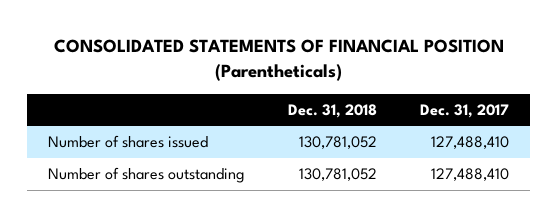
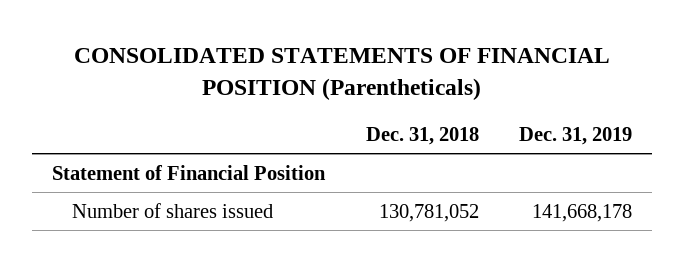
[419,103,509,118] Dec. 31, 2017 -> none
none -> [519,126,633,145] Dec. 31, 2019
none -> [52,164,327,180] Statement of Financial Position
[48,167,246,184] Number of shares outstanding -> none

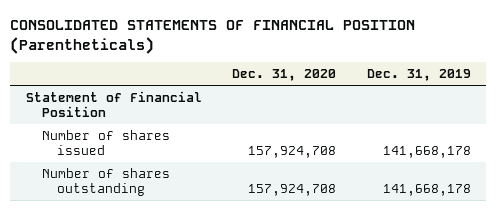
[365,126,479,145] Dec. 31, 2018 -> none
none -> [232,69,337,82] Dec. 31, 2020
none -> [41,167,170,196] Number of shares outstanding

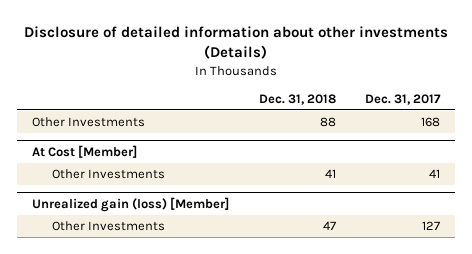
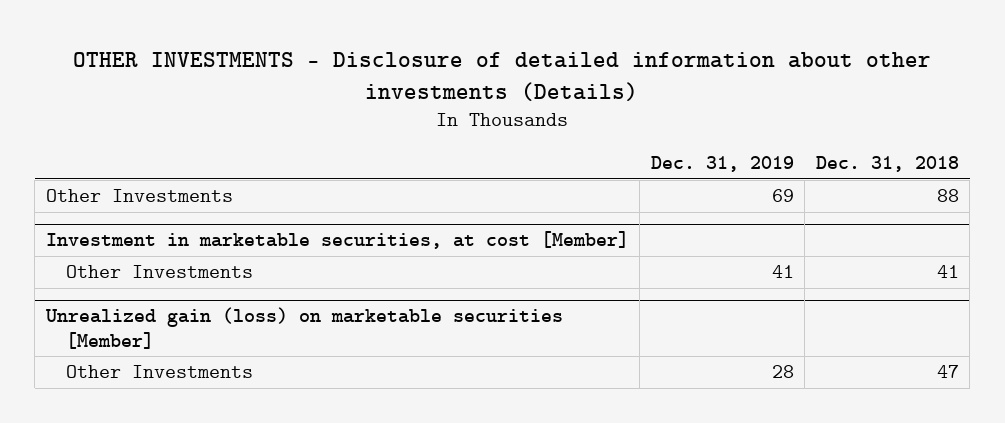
[24,26,449,60] Disclosure of detailed information about other investments (Details) -> [73,51,932,101] OTHER INVESTMENTS - Disclosure of detailed information about other investments (Details)
[365,93,442,105] Dec. 31, 2017 -> none
none -> [650,156,794,173] Dec. 31, 2019
[32,144,138,158] At Cost [Member] -> [45,231,629,250] Investment in marketable securities, at cost [Member]
[32,196,230,212] Unrealized gain (loss) [Member] -> [44,307,563,349] Unrealized gain (loss) on marketable securities [Member]

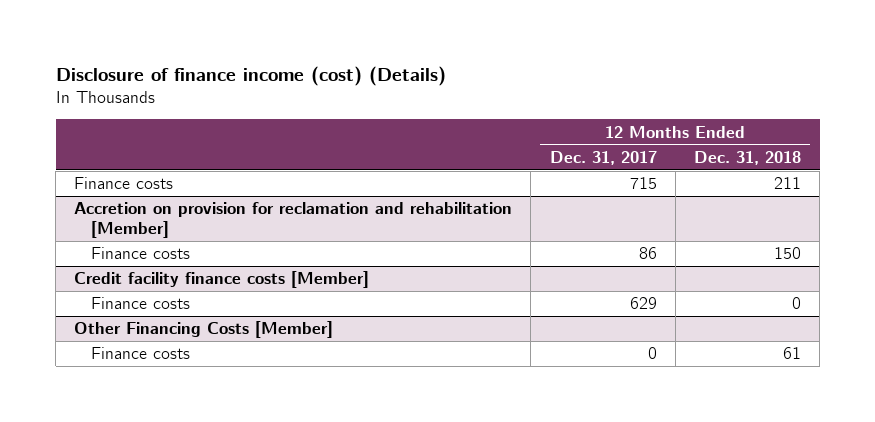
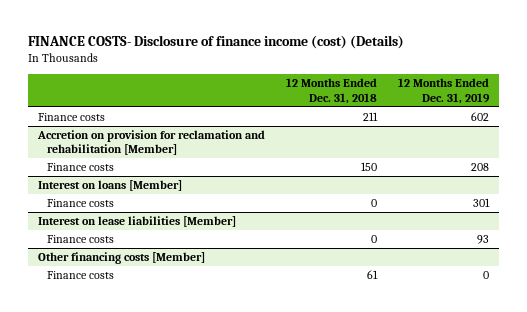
[55,65,446,86] Disclosure of finance income (cost) (Details) -> [27,35,404,50] FINANCE COSTS- Disclosure of finance income (cost) (Details)
[549,150,657,165] Dec. 31, 2017 -> none
none -> [397,78,490,104] 12 Months Ended Dec. 31, 2019
[74,271,370,289] Credit facility finance costs [Member] -> none
none -> [38,180,183,192] Interest on loans [Member]
none -> [38,216,237,228] Interest on lease liabilities [Member]
none -> [47,235,115,244] Finance costs
[74,321,334,339] Other Financing Costs [Member] -> [38,252,206,265] Other financing costs [Member]

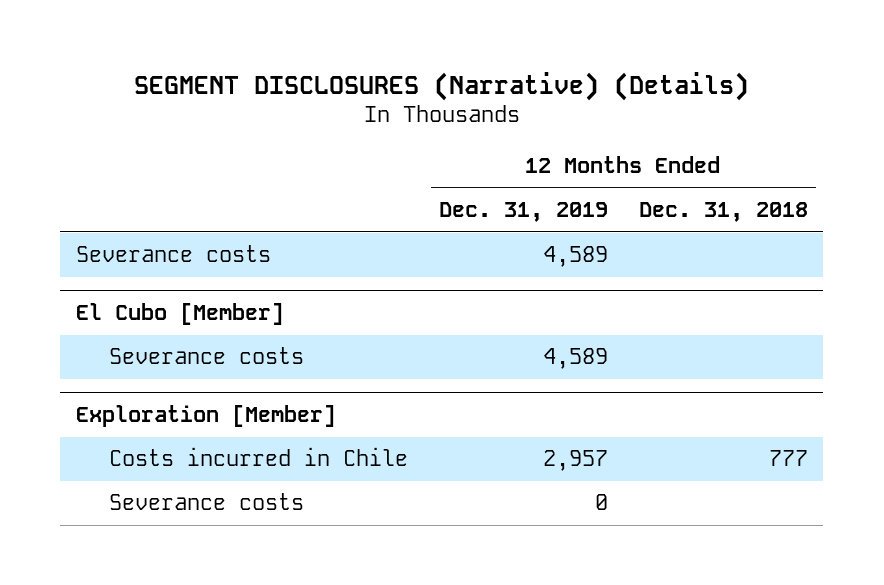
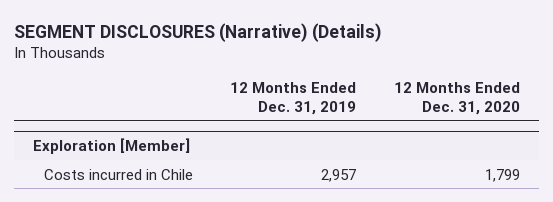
[638,202,808,223] Dec. 31, 2018 -> none
none -> [394,81,521,115] 12 Months Ended Dec. 31, 2020
[75,245,271,263] Severance costs -> none
[75,303,284,326] El Cubo [Member] -> none
[108,347,304,365] Severance costs -> none
[108,493,304,511] Severance costs -> none

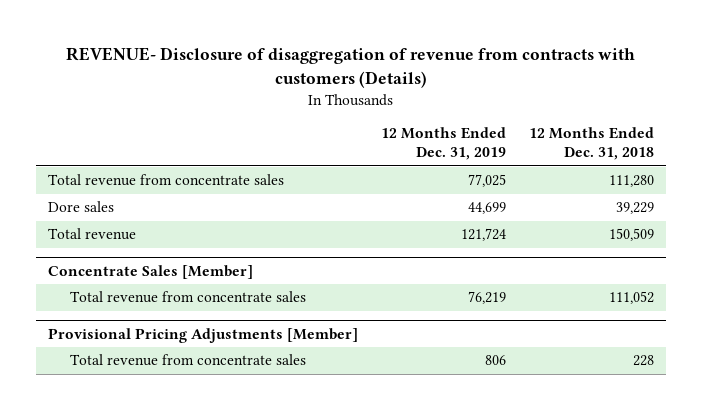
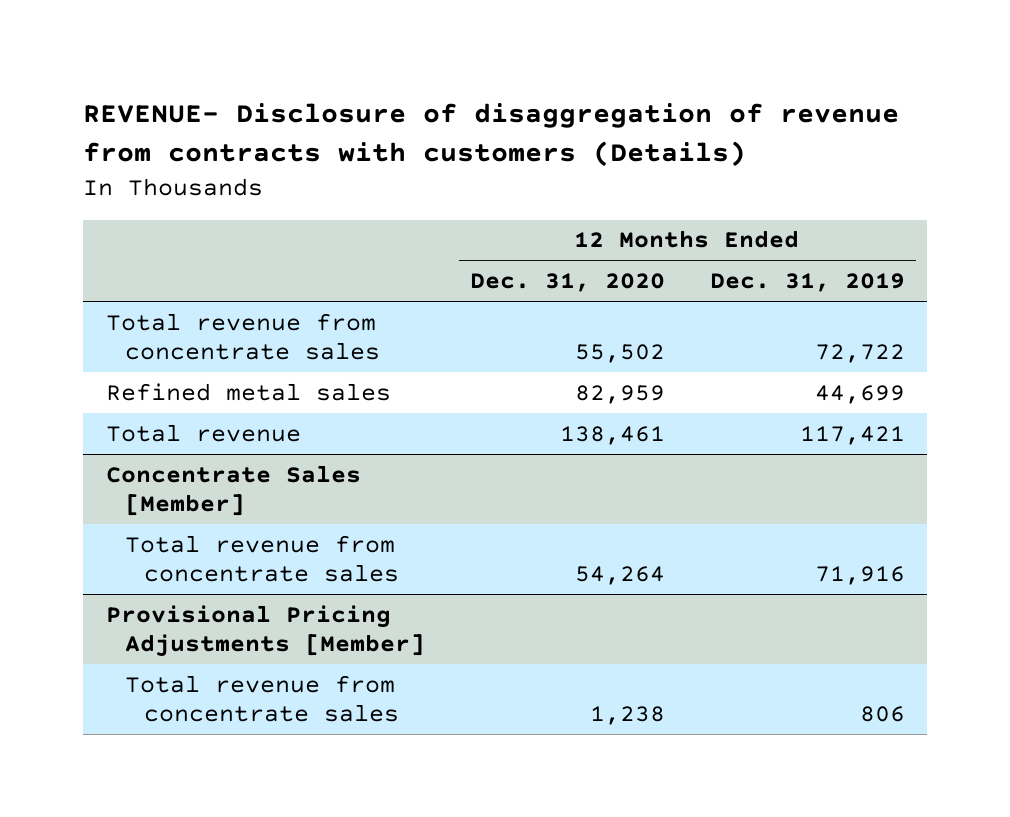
[529,127,655,161] 12 Months Ended Dec. 31, 2018 -> none
none -> [469,273,665,293] Dec. 31, 2020
[468,174,507,188] 77,025 -> [814,344,905,364] 72,722
[47,201,114,213] Dore sales -> [105,382,391,401] Refined metal sales
[461,228,507,242] 121,724 -> [799,425,905,445] 117,421
[468,291,507,305] 76,219 -> [814,566,905,586] 71,916

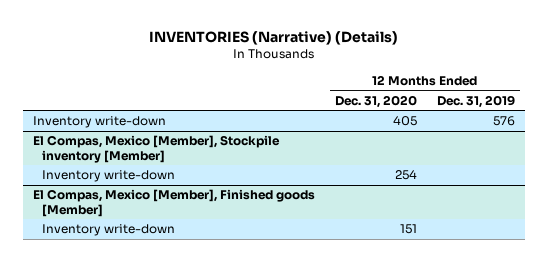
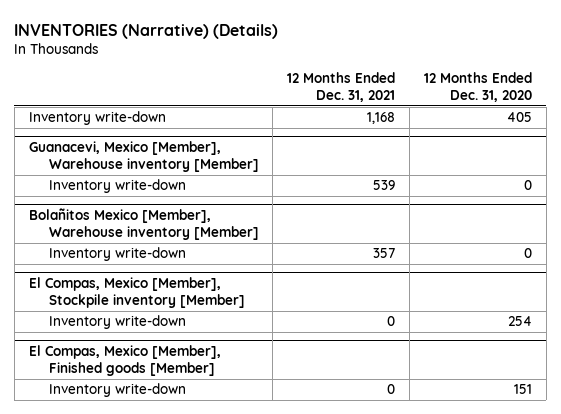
[436,94,515,108] Dec. 31, 2019 -> none
none -> [287,72,396,103] 12 Months Ended Dec. 31, 2021
none -> [28,140,259,173] Guanacevi, Mexico [Member], Warehouse inventory [Member]
none -> [48,179,186,194] Inventory write-down
none -> [28,207,259,241] Bolañitos Mexico [Member], Warehouse inventory [Member]
none -> [48,247,186,262] Inventory write-down

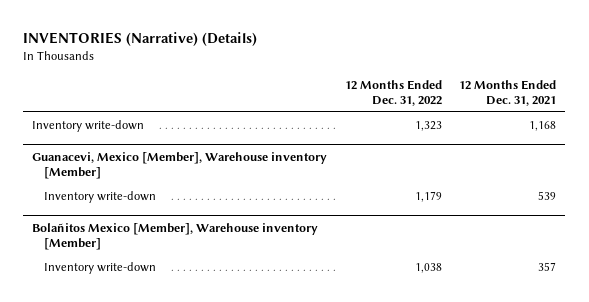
[423,72,532,103] 12 Months Ended Dec. 31, 2020 -> none
none -> [344,79,442,106] 12 Months Ended Dec. 31, 2022
[28,276,245,309] El Compas, Mexico [Member], Stockpile inventory [Member] -> none
[48,315,186,330] Inventory write-down -> none
[28,344,221,377] El Compas, Mexico [Member], Finished goods [Member] -> none
[48,383,186,398] Inventory write-down -> none

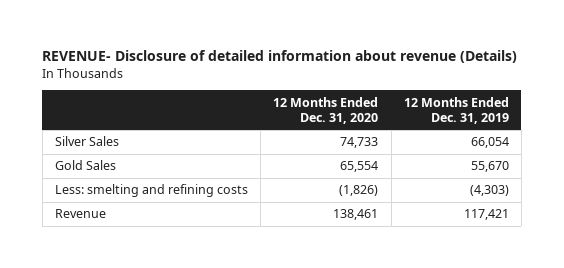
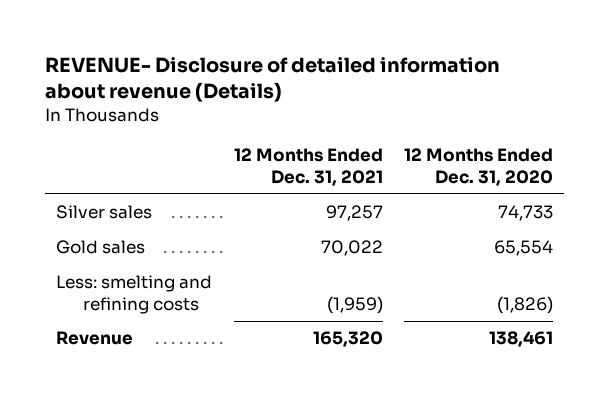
[403,96,509,124] 12 Months Ended Dec. 31, 2019 -> none
none -> [233,148,383,186] 12 Months Ended Dec. 31, 2021
[54,136,119,147] Silver Sales -> [56,205,153,220] Silver sales
[54,160,116,171] Gold Sales -> [56,240,146,255] Gold sales

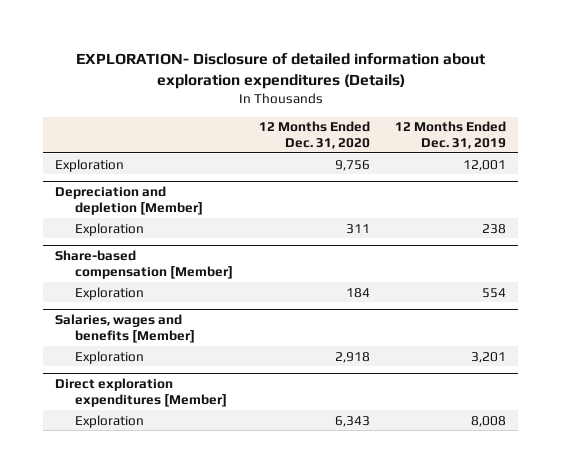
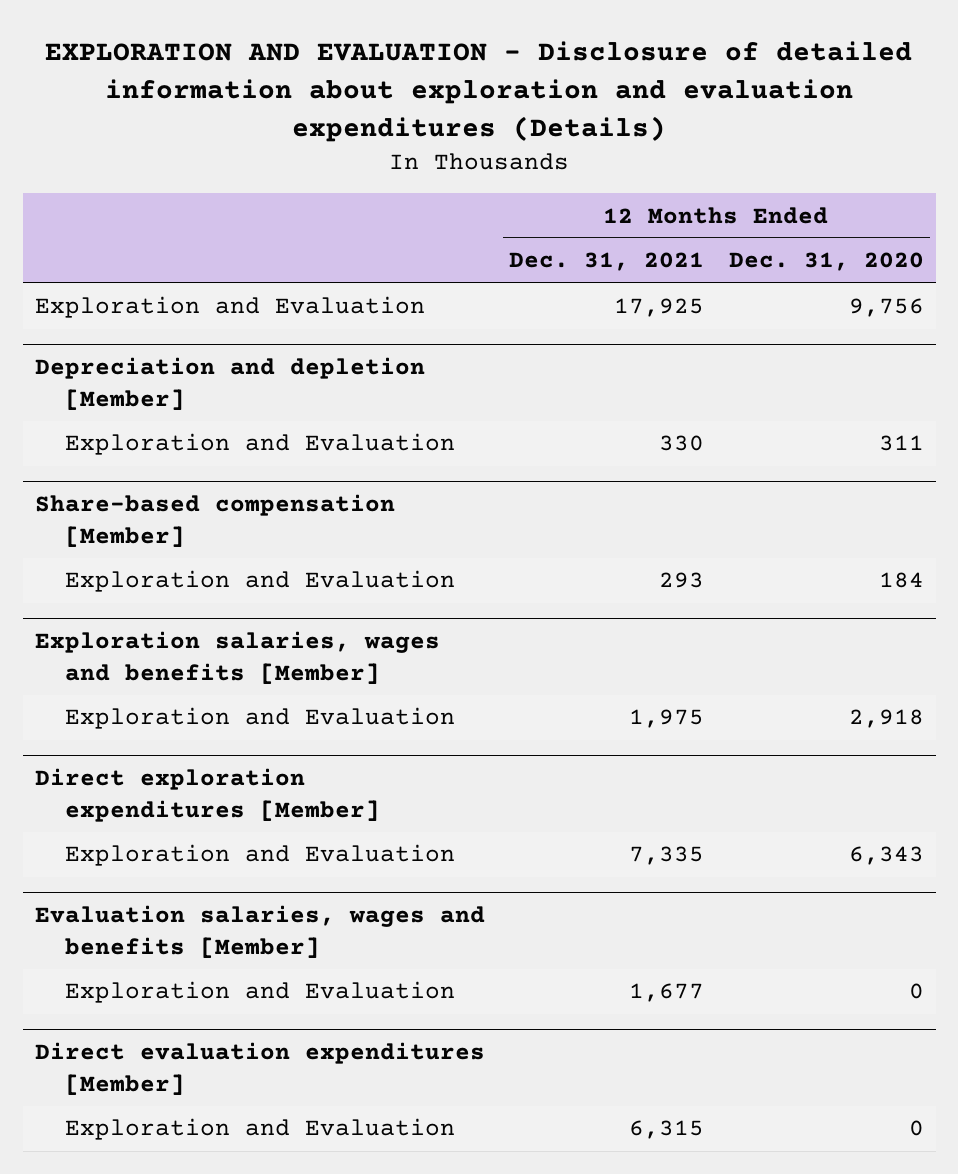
[75,52,485,89] EXPLORATION- Disclosure of detailed information about exploration expenditures (Details) -> [45,41,913,143] EXPLORATION AND EVALUATION - Disclosure of detailed information about exploration and evaluation expenditures (Details)
[394,121,506,150] 12 Months Ended Dec. 31, 2019 -> none
none -> [509,252,705,272] Dec. 31, 2021
[55,158,125,172] Exploration -> [34,296,425,319] Exploration and Evaluation
[75,222,145,236] Exploration -> [65,433,456,456] Exploration and Evaluation
[75,286,145,300] Exploration -> [65,570,456,593] Exploration and Evaluation
[55,314,196,344] Salaries, wages and benefits [Member] -> [34,631,440,684] Exploration salaries, wages and benefits [Member]
[75,350,145,364] Exploration -> [65,707,456,730] Exploration and Evaluation
[75,414,145,428] Exploration -> [65,844,456,867] Exploration and Evaluation
none -> [34,905,485,958] Evaluation salaries, wages and benefits [Member]
none -> [65,981,456,1004] Exploration and Evaluation
none -> [34,1042,485,1095] Direct evaluation expenditures [Member]
none -> [65,1118,456,1141] Exploration and Evaluation

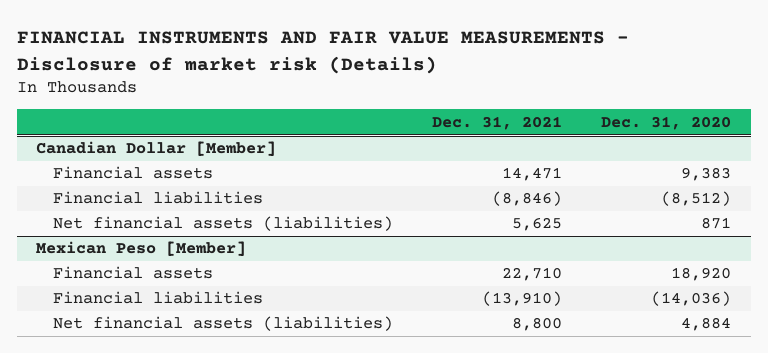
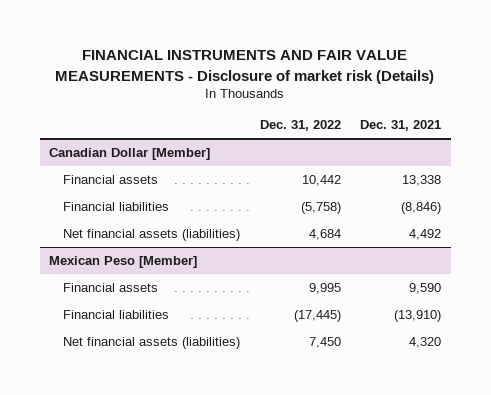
[601,115,732,130] Dec. 31, 2020 -> none
none -> [259,120,341,132] Dec. 31, 2022
[502,167,563,182] 14,471 -> [402,174,442,186] 13,338
[512,217,563,232] 5,625 -> [409,228,442,240] 4,492
[502,267,563,282] 22,710 -> [409,282,442,294] 9,590
[512,317,563,332] 8,800 -> [409,336,442,348] 4,320

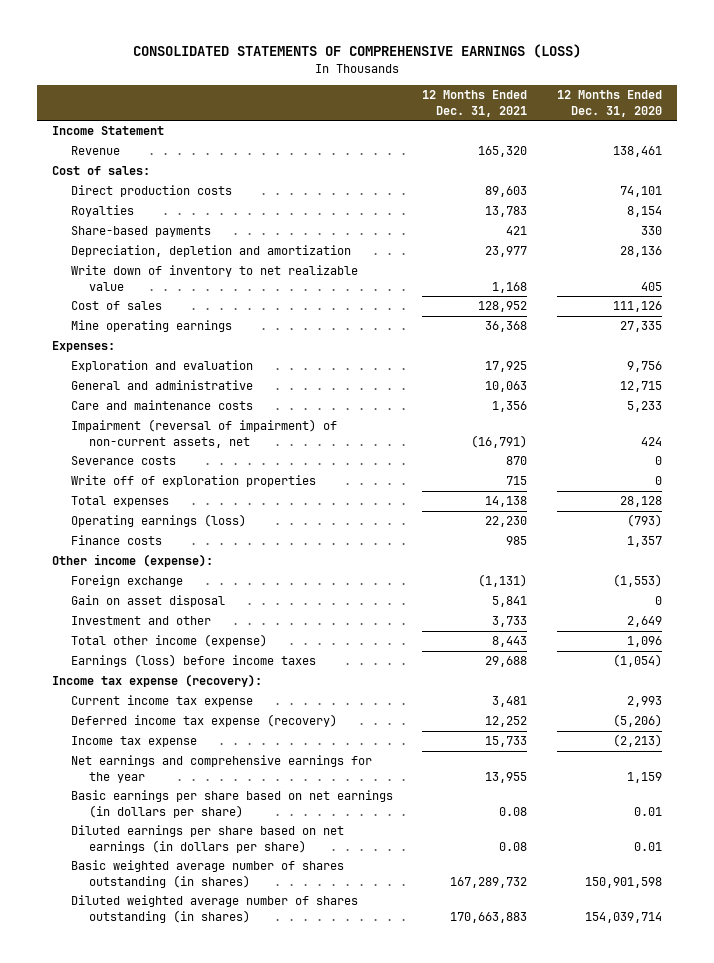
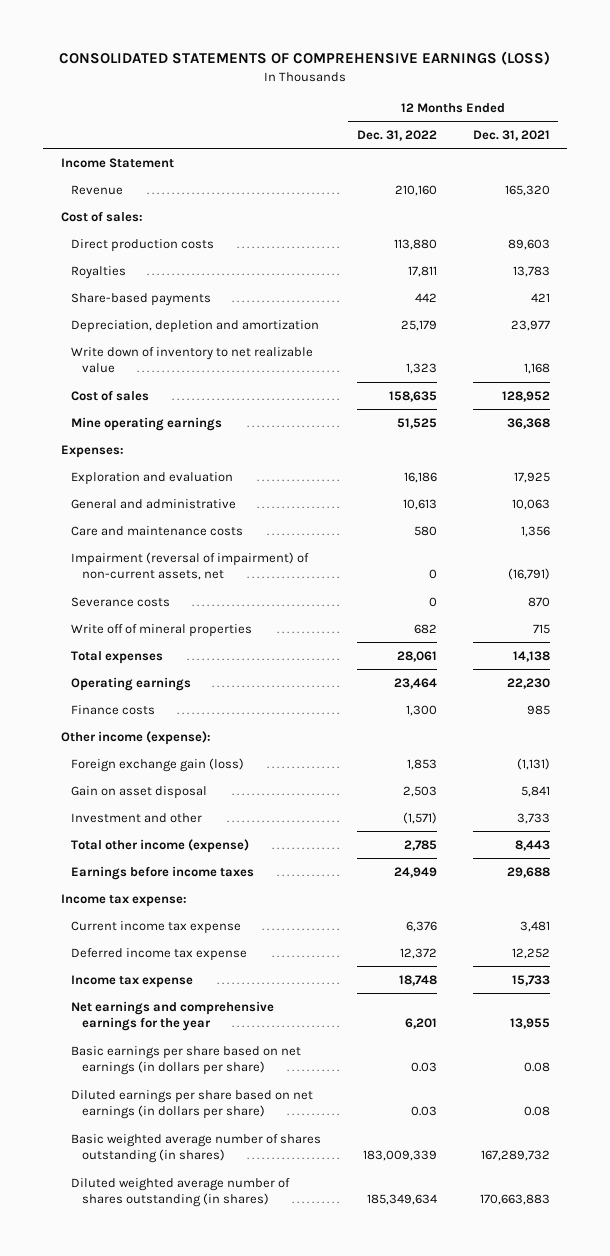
[557,90,663,117] 12 Months Ended Dec. 31, 2020 -> none
none -> [357,129,438,141] Dec. 31, 2022
[70,475,316,488] Write off of exploration properties -> [71,623,253,637] Write off of mineral properties
[70,514,246,528] Operating earnings (loss) -> [71,676,192,691] Operating earnings
[70,575,183,588] Foreign exchange -> [71,757,245,772] Foreign exchange gain (loss)
[70,654,316,668] Earnings (loss) before income taxes -> [71,865,255,880] Earnings before income taxes
[52,674,263,688] Income tax expense (recovery): -> [60,893,187,907] Income tax expense:
[70,714,337,728] Deferred income tax expense (recovery) -> [71,947,248,961] Deferred income tax expense

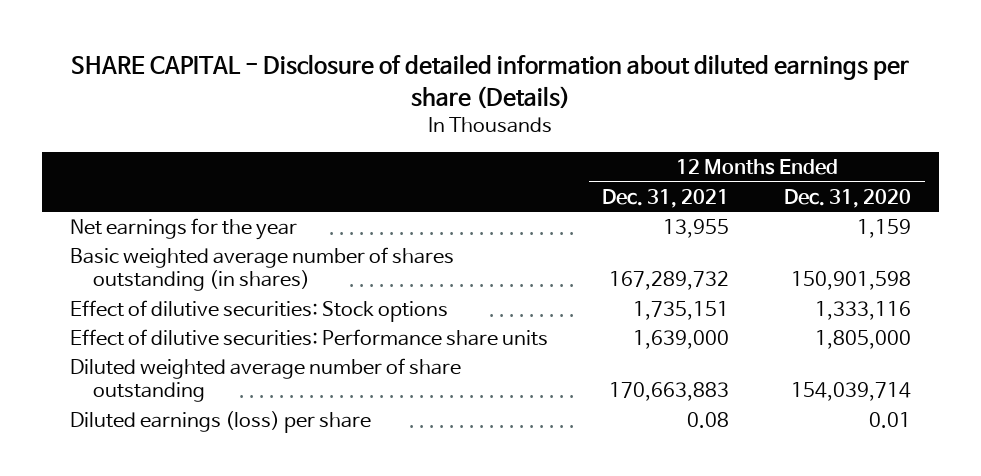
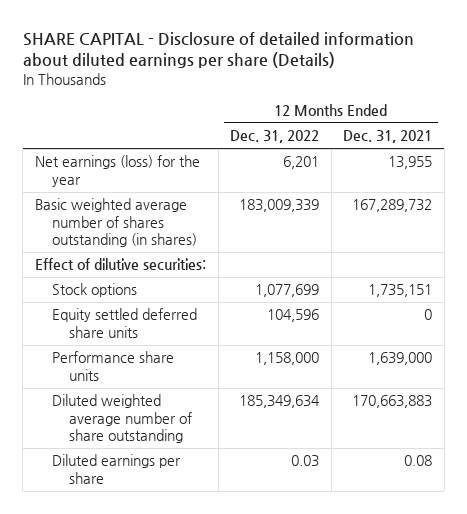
[784,188,912,208] Dec. 31, 2020 -> none
none -> [230,130,320,144] Dec. 31, 2022
[69,217,297,240] Net earnings for the year -> [34,155,200,187] Net earnings (loss) for the year
none -> [34,258,206,271] Effect of dilutive securities:
[69,299,448,322] Effect of dilutive securities: Stock options -> [52,283,138,298] Stock options
none -> [52,308,198,338] Equity settled deferred share units
[69,328,548,346] Effect of dilutive securities: Performance share units -> [52,351,175,381] Performance share units
[69,410,371,433] Diluted earnings (loss) per share -> [52,454,182,484] Diluted earnings per share

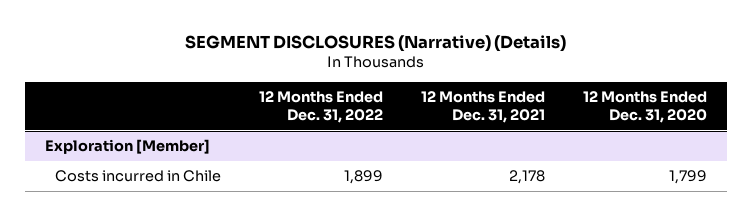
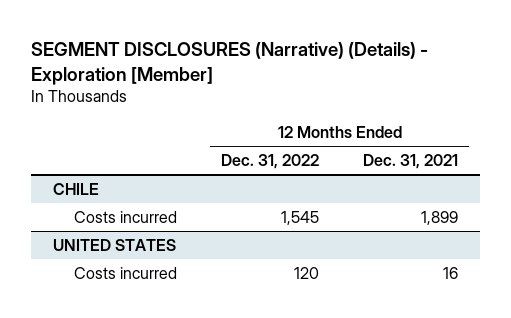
[185,34,567,52] SEGMENT DISCLOSURES (Narrative) (Details) -> [31,41,429,85] SEGMENT DISCLOSURES (Narrative) (Details) - Exploration [Member]
[583,90,708,124] 12 Months Ended Dec. 31, 2020 -> none
[44,139,210,155] Exploration [Member] -> [52,182,99,195] CHILE
[54,170,221,183] Costs incurred in Chile -> [74,210,178,223] Costs incurred
[344,170,384,185] 1,899 -> [281,210,320,225] 1,545
[509,170,546,185] 2,178 -> [421,210,459,225] 1,899
none -> [52,238,176,251] UNITED STATES
none -> [74,266,178,279] Costs incurred

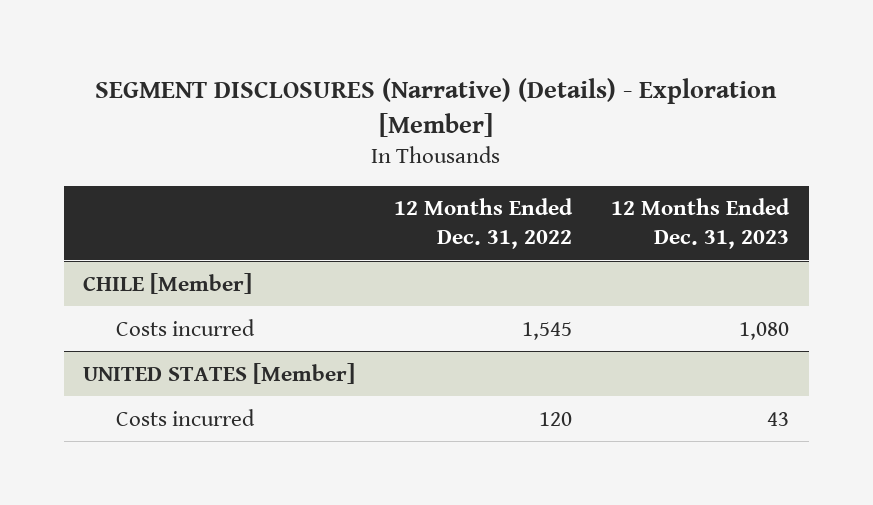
[363,154,459,170] Dec. 31, 2021 -> none
none -> [611,198,791,250] 12 Months Ended Dec. 31, 2023
[52,182,99,195] CHILE -> [83,272,253,294] CHILE [Member]
[52,238,176,251] UNITED STATES -> [83,362,356,384] UNITED STATES [Member]

